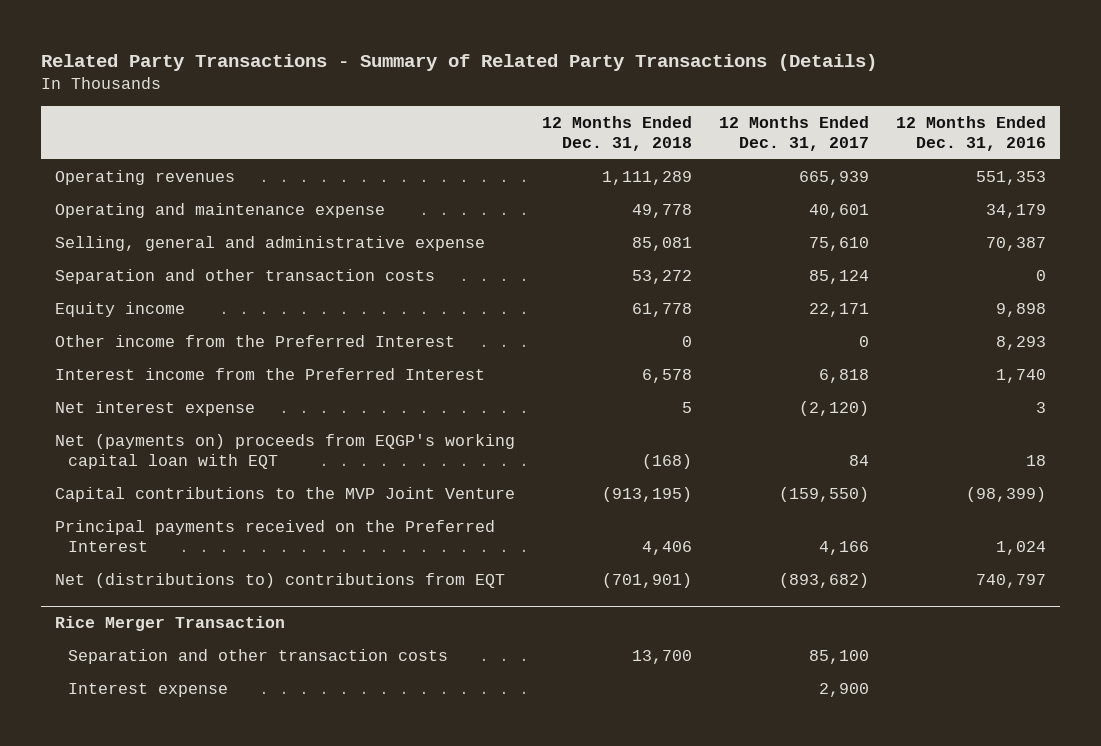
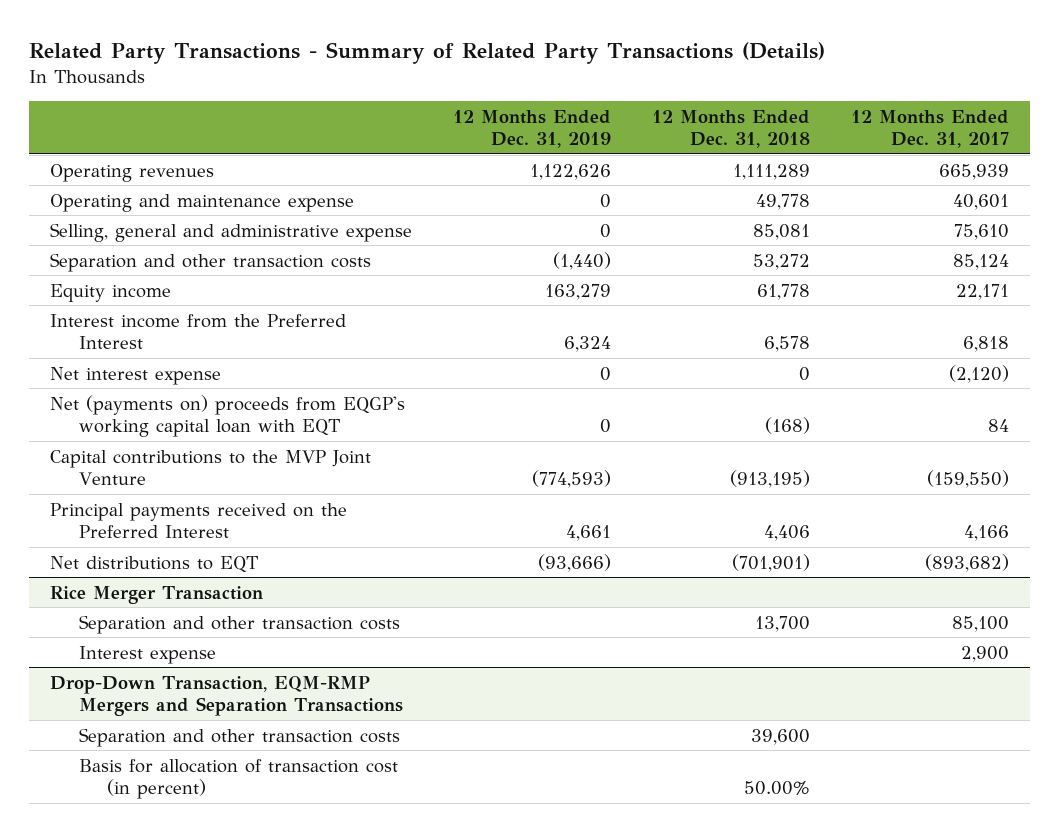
[896,115,1047,151] 12 Months Ended Dec. 31, 2016 -> none
none -> [452,109,611,149] 12 Months Ended Dec. 31, 2019
[54,334,455,347] Other income from the Preferred Interest -> none
[682,401,693,413] 5 -> [799,366,811,381] 0
[54,572,505,588] Net (distributions to) contributions from EQT -> [49,555,258,573] Net distributions to EQT
none -> [49,675,403,716] Drop-Down Transaction, EQM-RMP Mergers and Separation Transactions
none -> [78,727,400,747] Separation and other transaction costs
none -> [78,758,398,799] Basis for allocation of transaction cost (in percent)

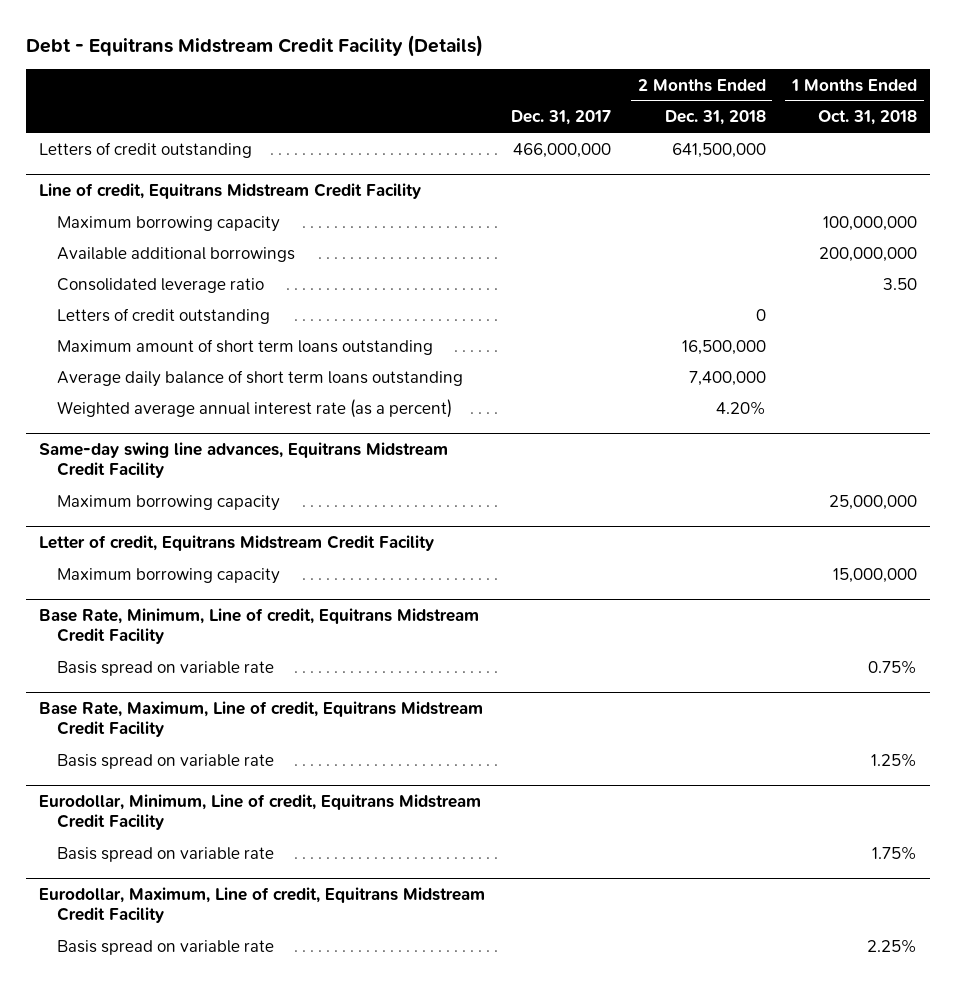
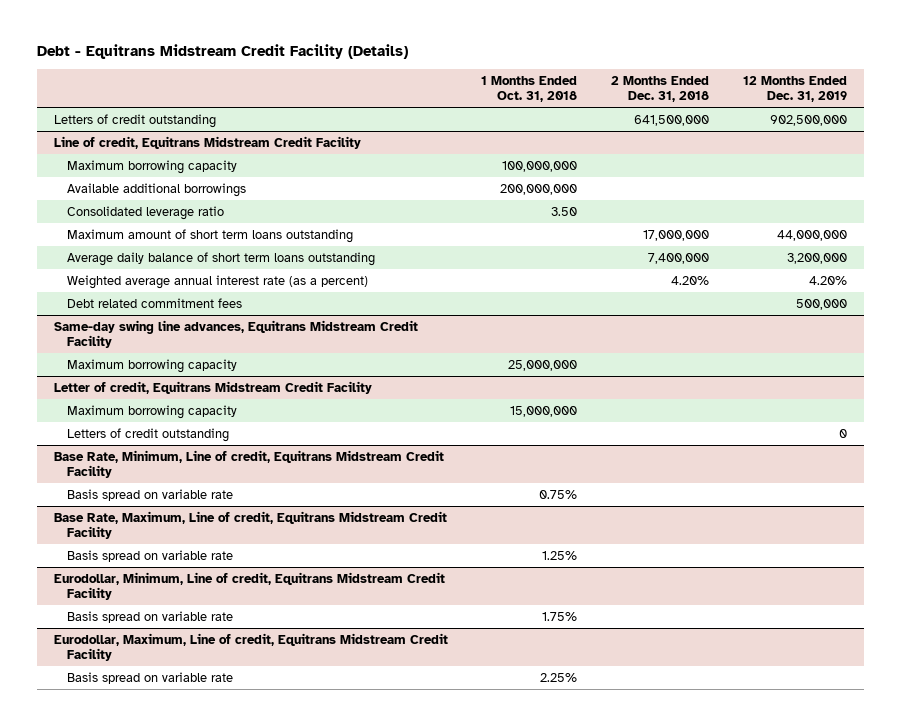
[511,110,612,126] Dec. 31, 2017 -> none
none -> [742,75,847,102] 12 Months Ended Dec. 31, 2019
[56,307,270,324] Letters of credit outstanding -> none
[681,339,766,355] 16,500,000 -> [643,229,710,241] 17,000,000
none -> [66,297,242,308] Debt related commitment fees
none -> [66,427,229,442] Letters of credit outstanding

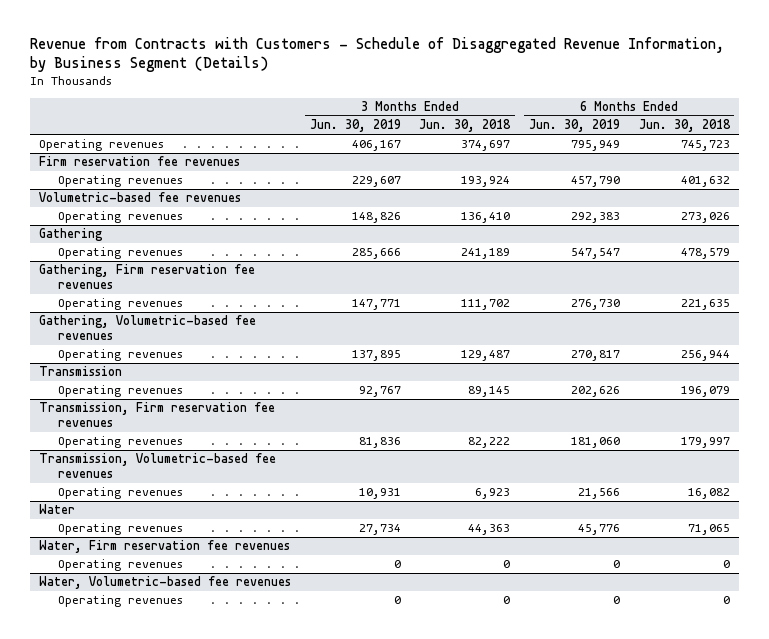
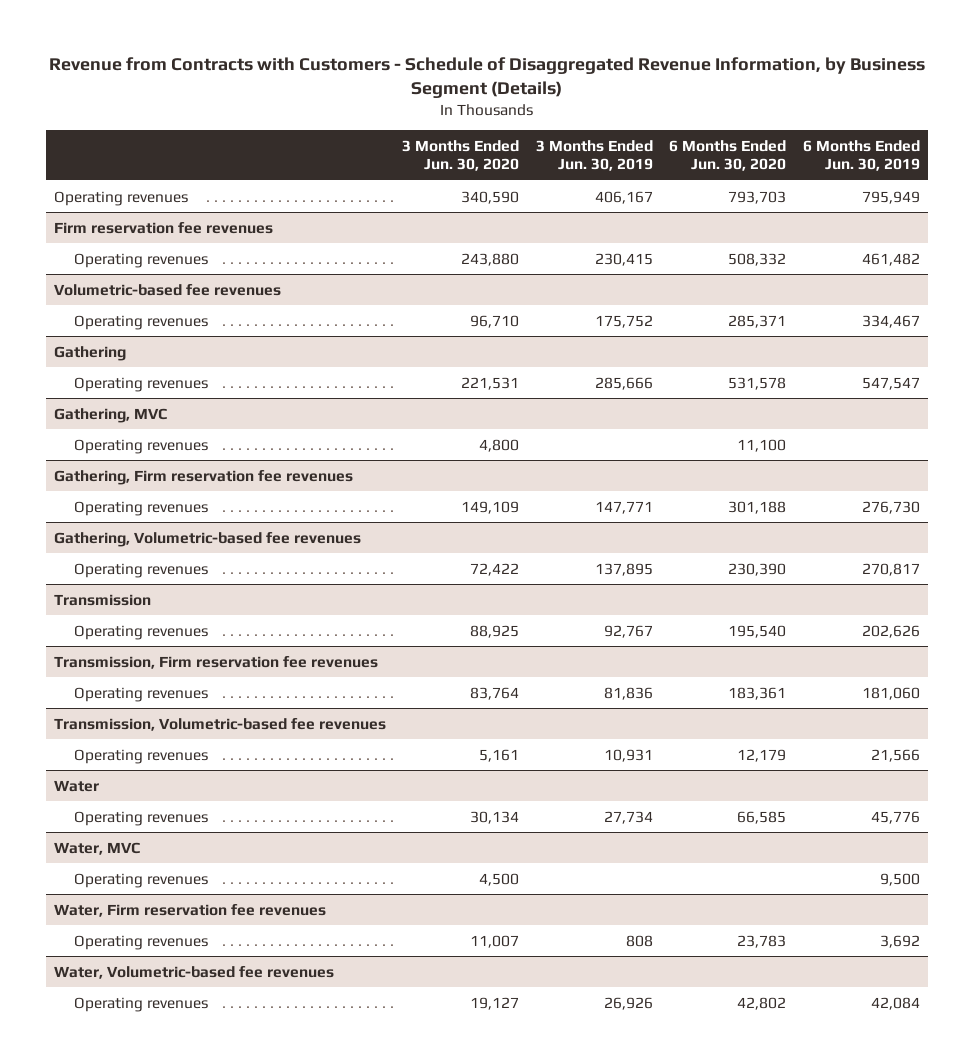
[419,119,512,133] Jun. 30, 2018 -> none
[638,119,731,133] Jun. 30, 2018 -> none
none -> [402,139,520,172] 3 Months Ended Jun. 30, 2020
none -> [669,139,787,172] 6 Months Ended Jun. 30, 2020
[351,176,401,188] 229,607 -> [594,252,653,266] 230,415
[571,176,621,188] 457,790 -> [861,252,920,266] 461,482
[351,212,401,224] 148,826 -> [594,314,653,328] 175,752
[571,212,621,224] 292,383 -> [861,314,920,328] 334,467
none -> [53,407,167,423] Gathering, MVC
none -> [73,438,208,454] Operating revenues
none -> [53,841,140,855] Water, MVC
none -> [73,872,208,888] Operating revenues
[393,560,401,569] 0 -> [625,934,653,947] 808
[613,560,621,569] 0 -> [879,934,920,948] 3,692
[393,596,401,605] 0 -> [603,996,653,1010] 26,926
[613,596,621,605] 0 -> [870,996,920,1010] 42,084

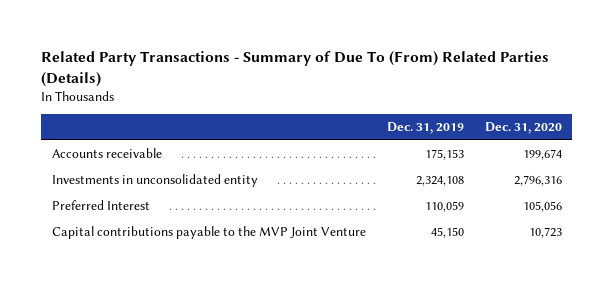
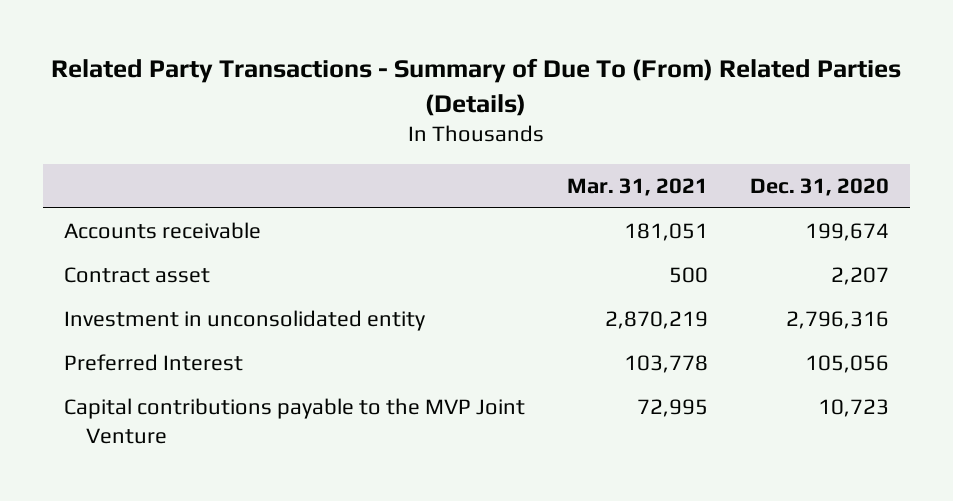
[386,122,464,135] Dec. 31, 2019 -> none
none -> [566,177,708,196] Mar. 31, 2021
none -> [64,267,211,284] Contract asset
[51,174,258,188] Investments in unconsolidated entity -> [64,310,426,332] Investment in unconsolidated entity

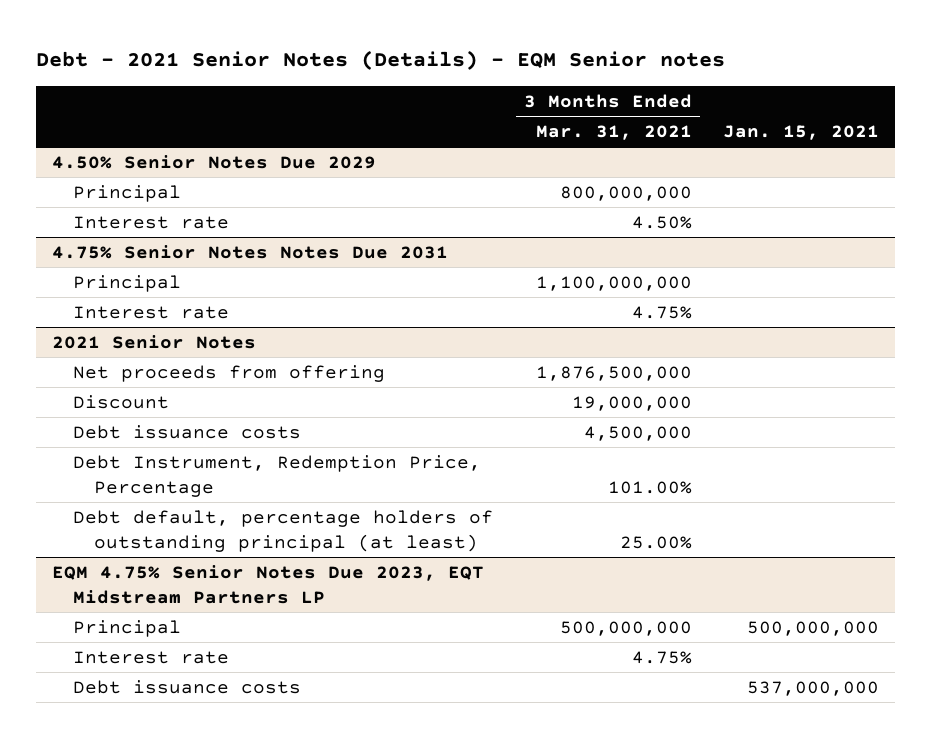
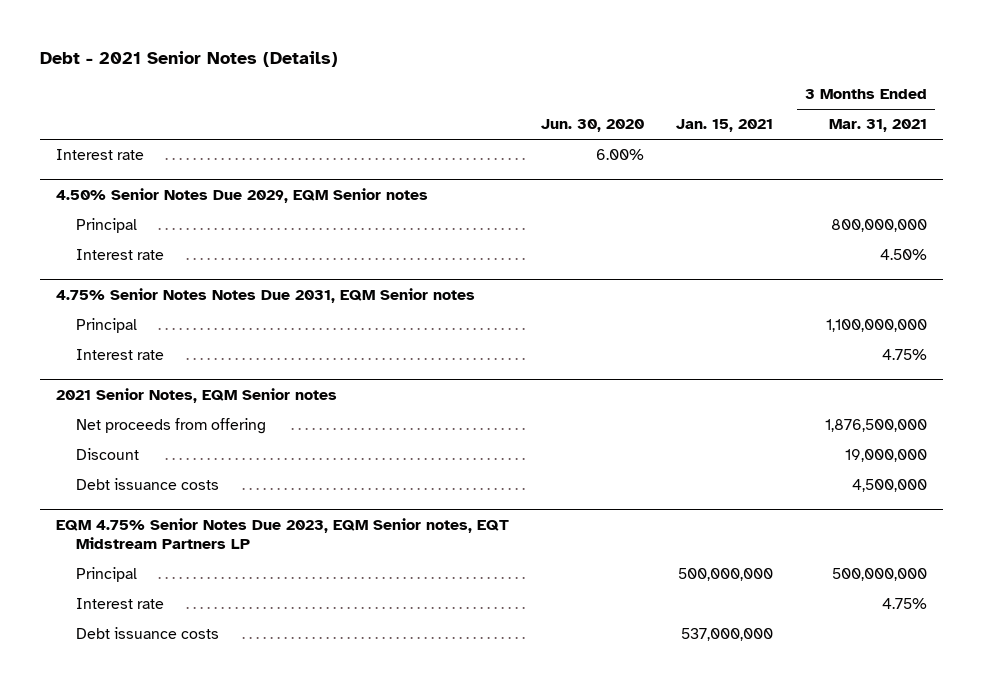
[36,50,726,71] Debt - 2021 Senior Notes (Details) - EQM Senior notes -> [39,50,338,67] Debt - 2021 Senior Notes (Details)
none -> [541,119,645,133] Jun. 30, 2020
none -> [55,149,144,161] Interest rate
[52,154,377,169] 4.50% Senior Notes Due 2029 -> [55,187,428,203] 4.50% Senior Notes Due 2029, EQM Senior notes
[52,244,449,259] 4.75% Senior Notes Notes Due 2031 -> [55,287,475,303] 4.75% Senior Notes Notes Due 2031, EQM Senior notes
[52,334,257,349] 2021 Senior Notes -> [55,387,337,403] 2021 Senior Notes, EQM Senior notes
[72,454,481,497] Debt Instrument, Redemption Price, Percentage -> none
[72,509,493,552] Debt default, percentage holders of outstanding principal (at least) -> none
[52,564,485,604] EQM 4.75% Senior Notes Due 2023, EQT Midstream Partners LP -> [55,517,509,550] EQM 4.75% Senior Notes Due 2023, EQM Senior notes, EQT Midstream Partners LP

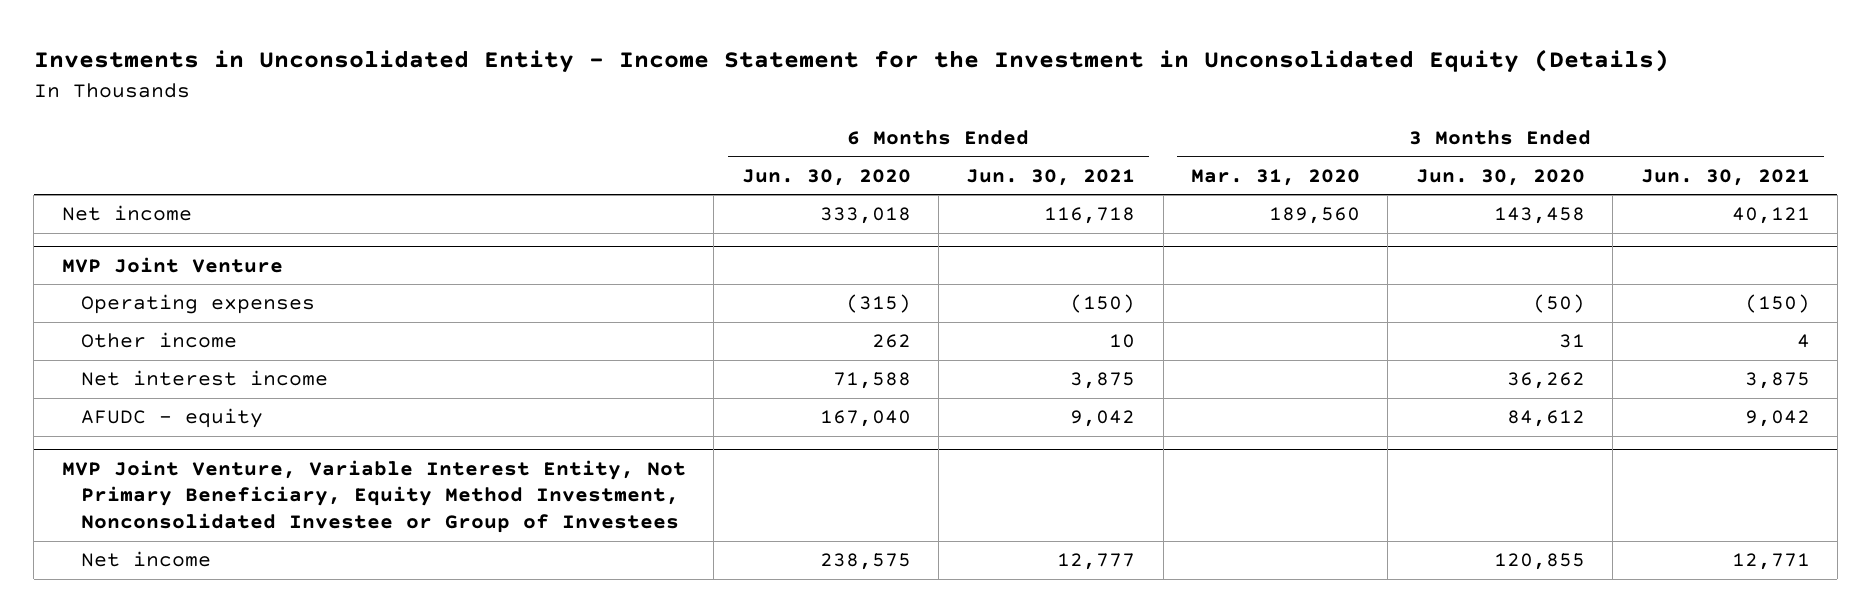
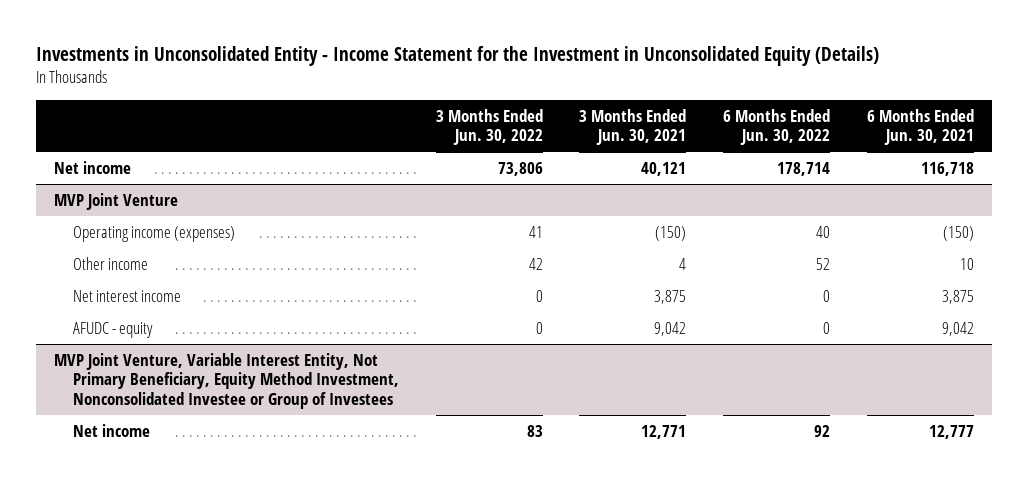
[741,168,911,186] Jun. 30, 2020 -> none
[1191,168,1361,186] Mar. 31, 2020 -> none
[1415,168,1585,186] Jun. 30, 2020 -> none
none -> [435,108,543,146] 3 Months Ended Jun. 30, 2022
none -> [723,108,831,146] 6 Months Ended Jun. 30, 2022
[81,294,316,315] Operating expenses -> [72,225,235,242] Operating income (expenses)

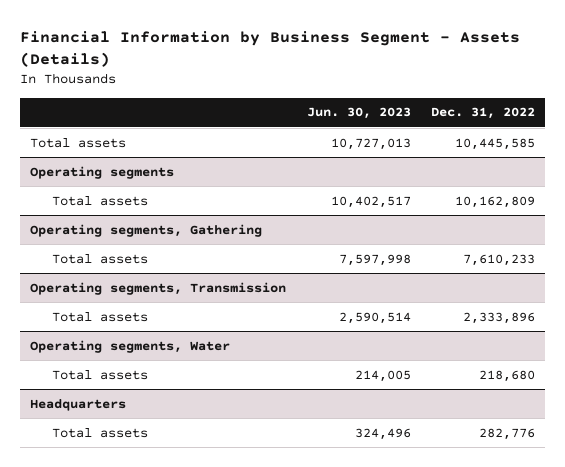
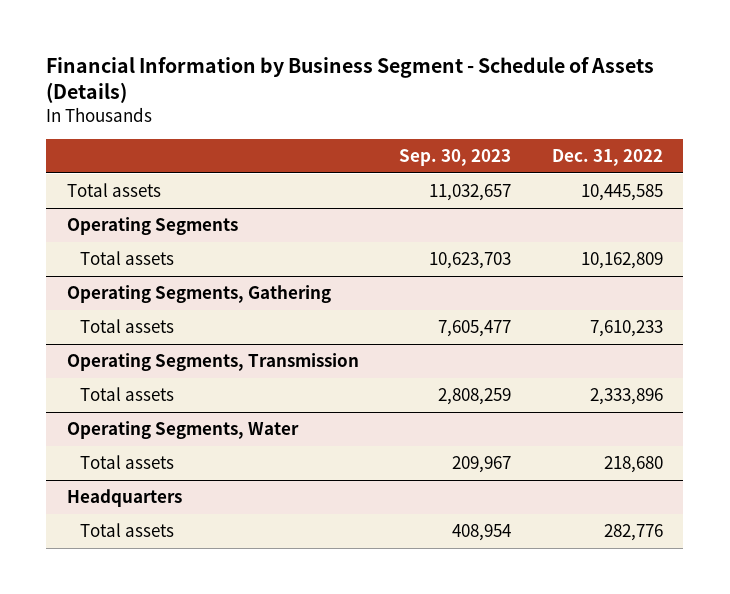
[19,31,520,68] Financial Information by Business Segment - Assets (Details) -> [46,56,655,104] Financial Information by Business Segment - Schedule of Assets (Details)
[306,107,411,120] Jun. 30, 2023 -> none
none -> [399,149,512,167] Sep. 30, 2023
[30,165,175,179] Operating segments -> [66,217,238,236] Operating Segments
[30,223,263,237] Operating segments, Gathering -> [66,285,331,304] Operating Segments, Gathering
[30,281,287,295] Operating segments, Transmission -> [66,353,359,372] Operating Segments, Transmission
[30,339,231,353] Operating segments, Water -> [66,421,299,440] Operating Segments, Water

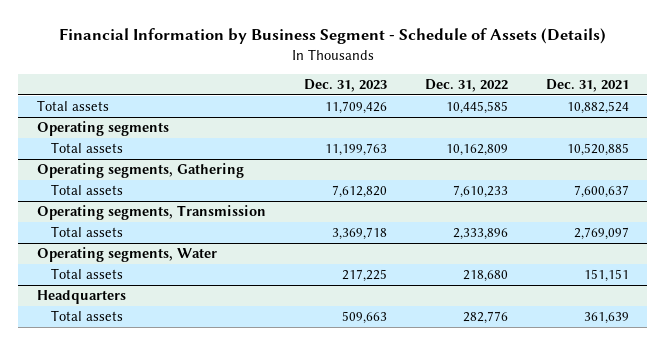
[399,149,512,167] Sep. 30, 2023 -> none
none -> [303,79,387,93] Dec. 31, 2023
none -> [545,79,629,93] Dec. 31, 2021
[66,217,238,236] Operating Segments -> [36,121,169,137] Operating segments
[66,285,331,304] Operating Segments, Gathering -> [36,163,244,179] Operating segments, Gathering
[66,353,359,372] Operating Segments, Transmission -> [36,205,266,221] Operating segments, Transmission
[66,421,299,440] Operating Segments, Water -> [36,247,217,263] Operating segments, Water

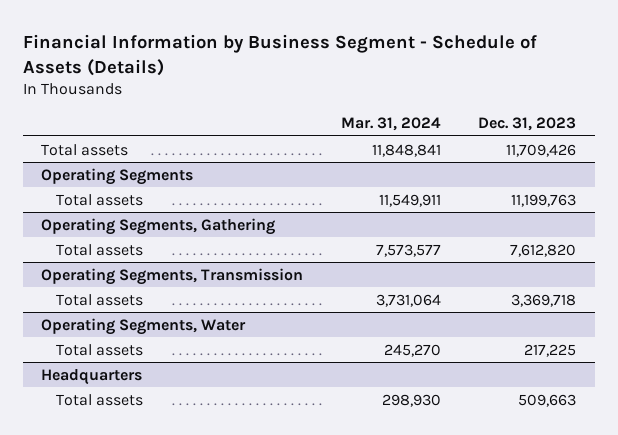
[424,79,508,93] Dec. 31, 2022 -> none
[545,79,629,93] Dec. 31, 2021 -> none
none -> [340,116,441,131] Mar. 31, 2024
[36,121,169,137] Operating segments -> [41,167,194,185] Operating Segments
[36,163,244,179] Operating segments, Gathering -> [41,217,276,235] Operating Segments, Gathering
[36,205,266,221] Operating segments, Transmission -> [41,267,304,285] Operating Segments, Transmission
[36,247,217,263] Operating segments, Water -> [41,317,247,335] Operating Segments, Water

